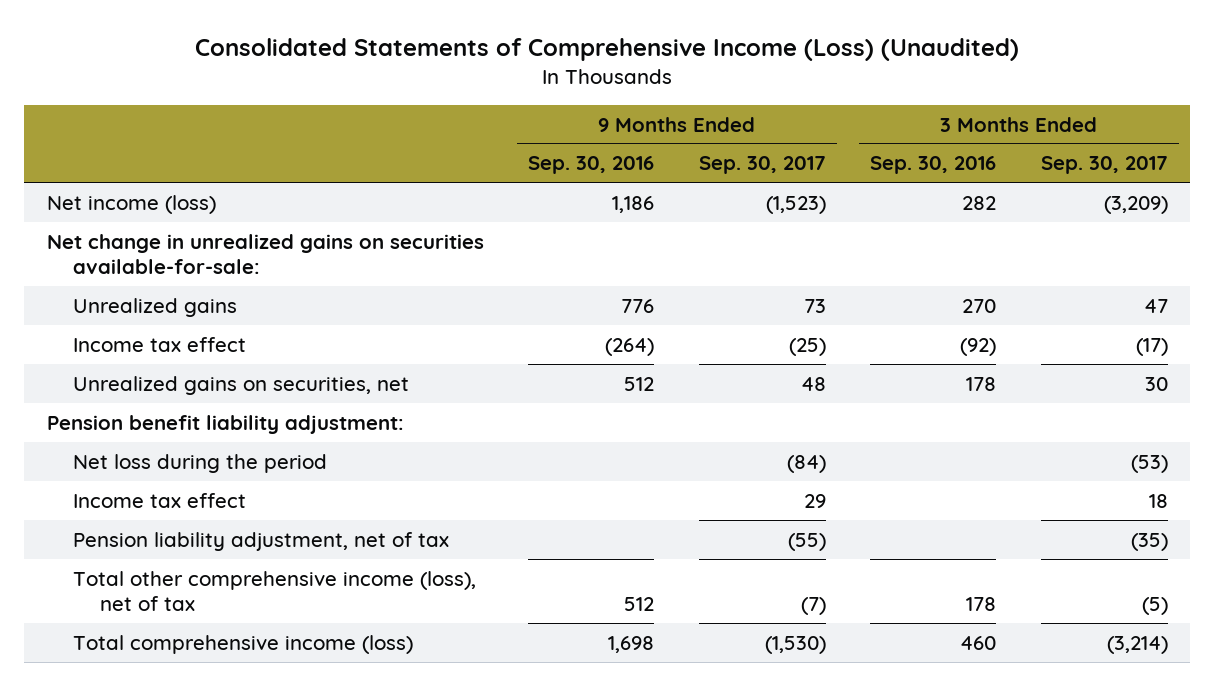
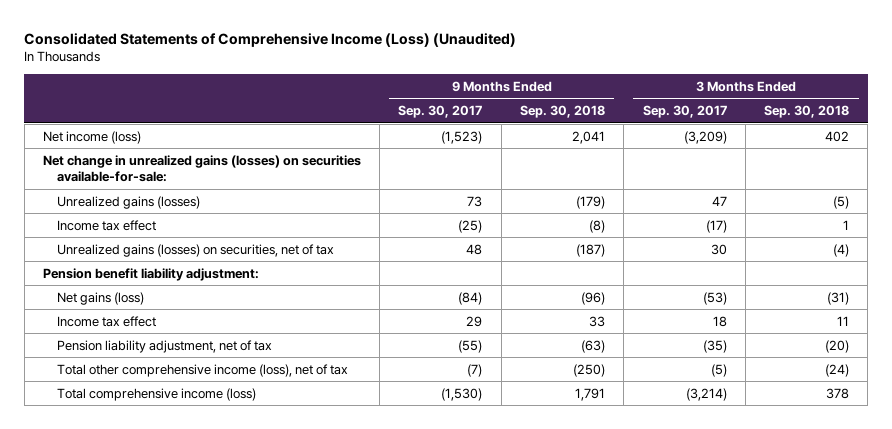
[528,156,655,175] Sep. 30, 2016 -> none
[870,156,997,175] Sep. 30, 2016 -> none
none -> [520,105,606,119] Sep. 30, 2018
none -> [764,105,850,119] Sep. 30, 2018
[46,233,484,274] Net change in unrealized gains on securities available-for-sale: -> [42,154,361,183] Net change in unrealized gains (losses) on securities available-for-sale:
[73,297,238,317] Unrealized gains -> [57,195,201,209] Unrealized gains (losses)
[73,375,410,395] Unrealized gains on securities, net -> [57,243,335,257] Unrealized gains (losses) on securities, net of tax
[73,453,328,473] Net loss during the period -> [57,291,145,305] Net gains (loss)

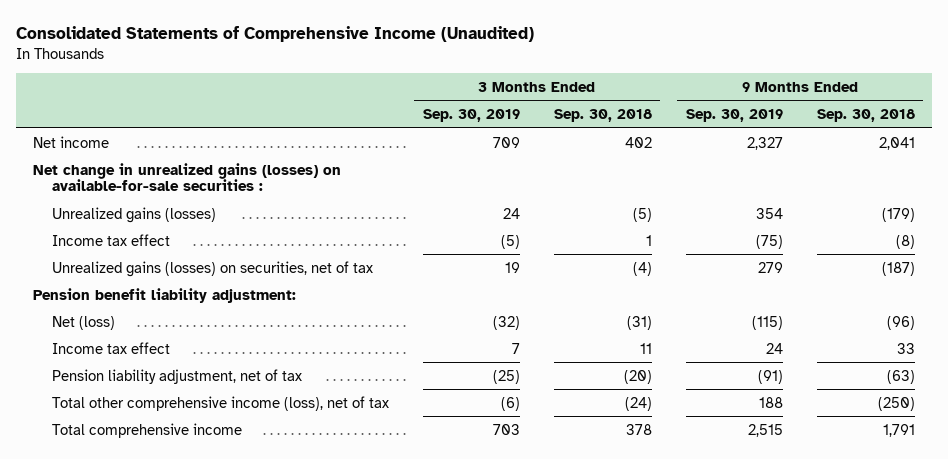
[24,33,517,48] Consolidated Statements of Comprehensive Income (Loss) (Unaudited) -> [16,26,535,43] Consolidated Statements of Comprehensive Income (Unaudited)
[398,105,483,119] Sep. 30, 2017 -> none
[642,105,727,119] Sep. 30, 2017 -> none
none -> [422,108,520,122] Sep. 30, 2019
none -> [685,108,783,122] Sep. 30, 2019
[42,130,141,144] Net income (loss) -> [33,135,110,148] Net income
[42,154,361,183] Net change in unrealized gains (losses) on securities available-for-sale: -> [33,162,342,192] Net change in unrealized gains (losses) on available-for-sale securities :
[57,291,145,305] Net gains (loss) -> [51,315,115,330] Net (loss)
[57,387,257,401] Total comprehensive income (loss) -> [51,422,242,438] Total comprehensive income

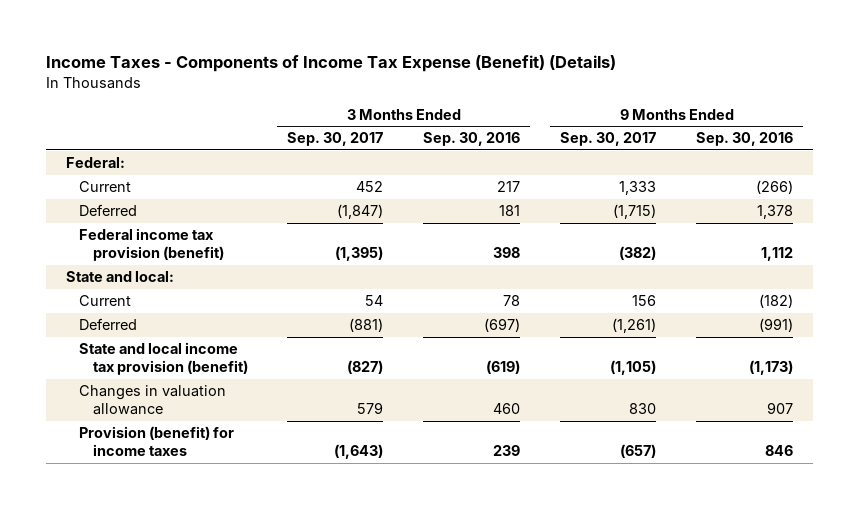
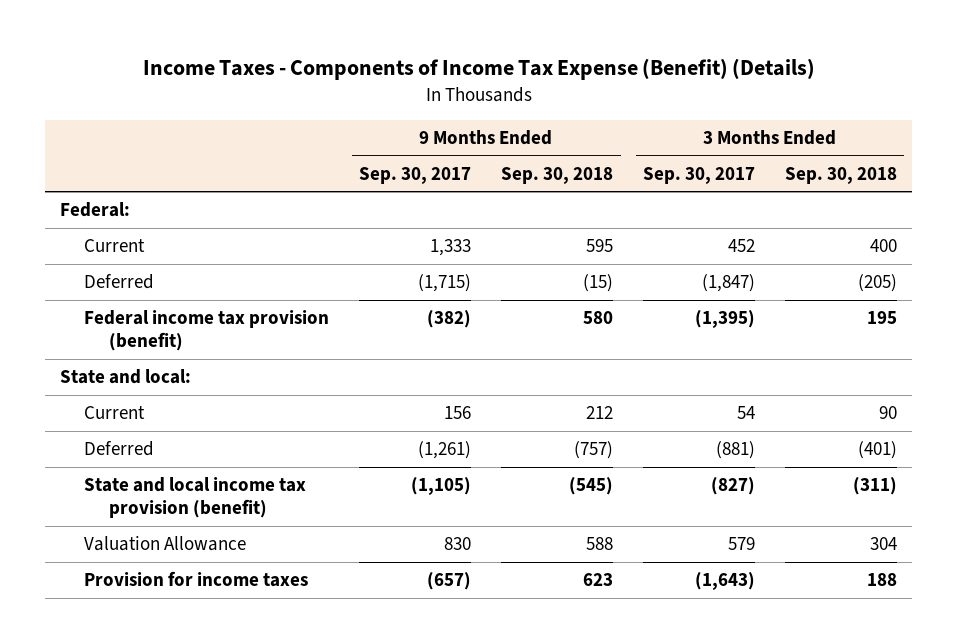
[423,132,521,147] Sep. 30, 2016 -> none
[696,132,794,147] Sep. 30, 2016 -> none
none -> [501,166,614,184] Sep. 30, 2018
none -> [784,166,897,184] Sep. 30, 2018
[79,385,227,416] Changes in valuation allowance -> [84,536,247,552] Valuation Allowance
[79,426,235,457] Provision (benefit) for income taxes -> [84,571,309,588] Provision for income taxes

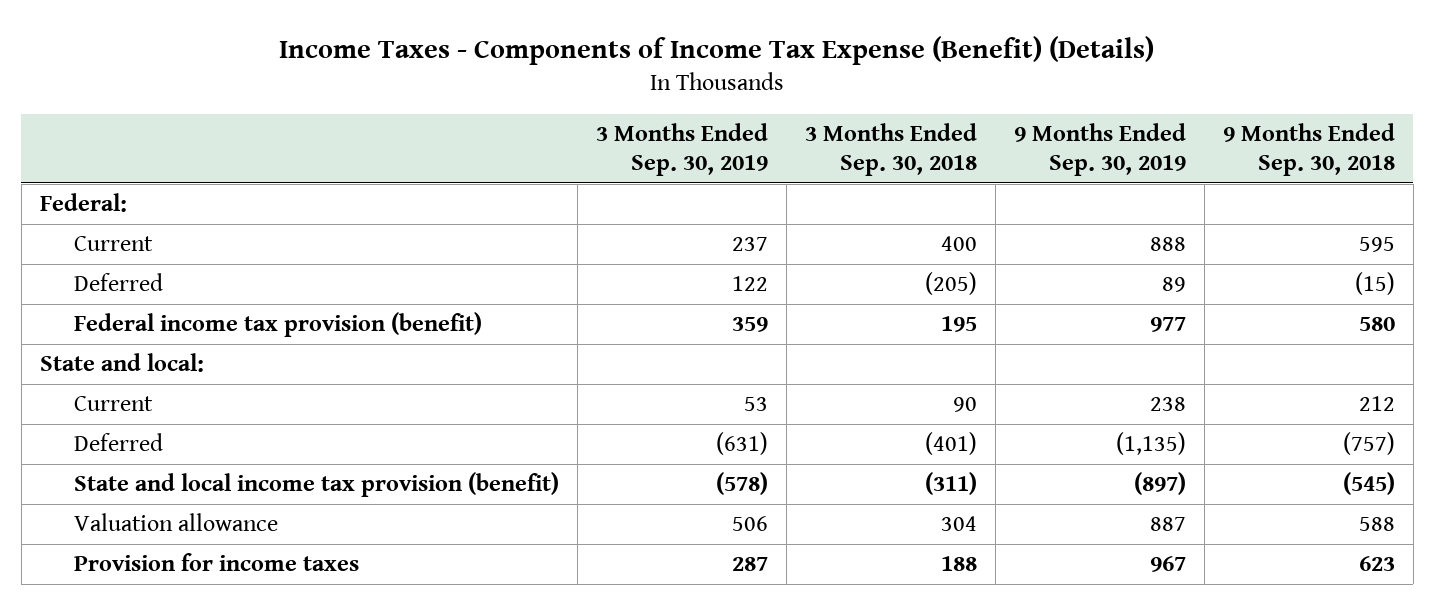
[359,166,472,184] Sep. 30, 2017 -> none
[643,166,756,184] Sep. 30, 2017 -> none
none -> [595,122,768,177] 3 Months Ended Sep. 30, 2019
none -> [1013,122,1186,177] 9 Months Ended Sep. 30, 2019
[84,536,247,552] Valuation Allowance -> [73,513,278,532] Valuation allowance

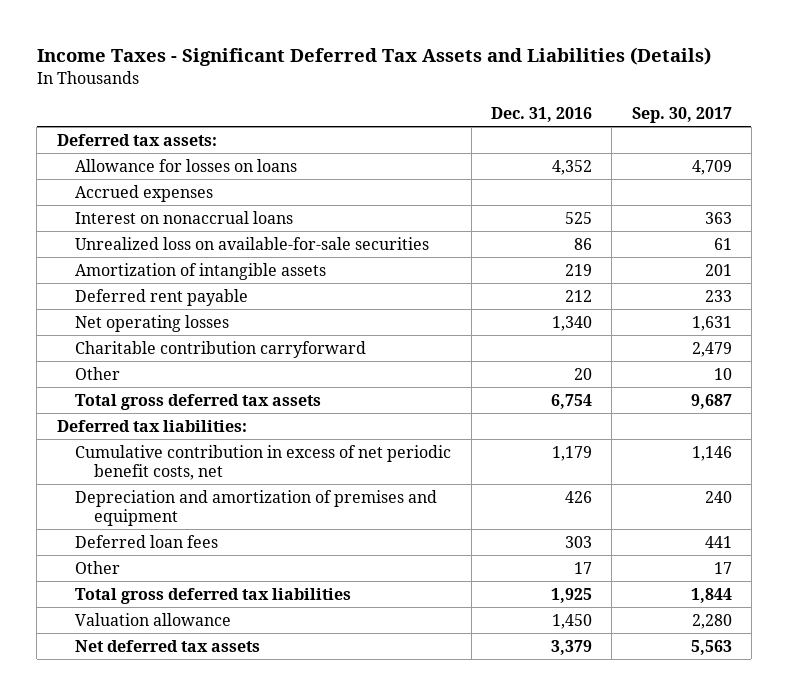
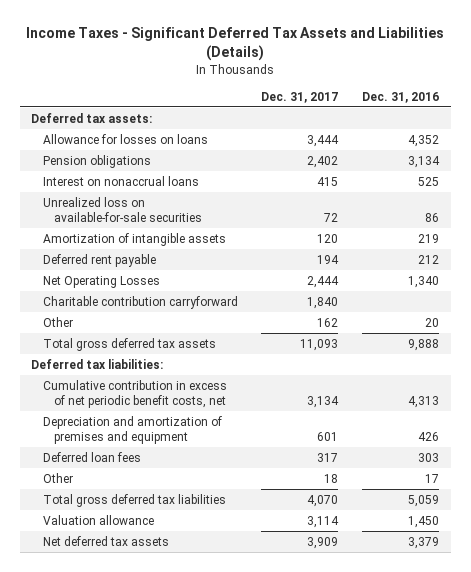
[631,107,732,124] Sep. 30, 2017 -> none
none -> [261,91,339,103] Dec. 31, 2017
[75,184,214,202] Accrued expenses -> none
none -> [42,154,151,168] Pension obligations
[75,314,230,332] Net operating losses -> [42,275,160,288] Net Operating Losses
[550,393,592,409] 6,754 -> [408,338,440,351] 9,888
[551,445,592,461] 1,179 -> [408,395,440,408] 4,313
[550,587,592,603] 1,925 -> [408,494,440,507] 5,059

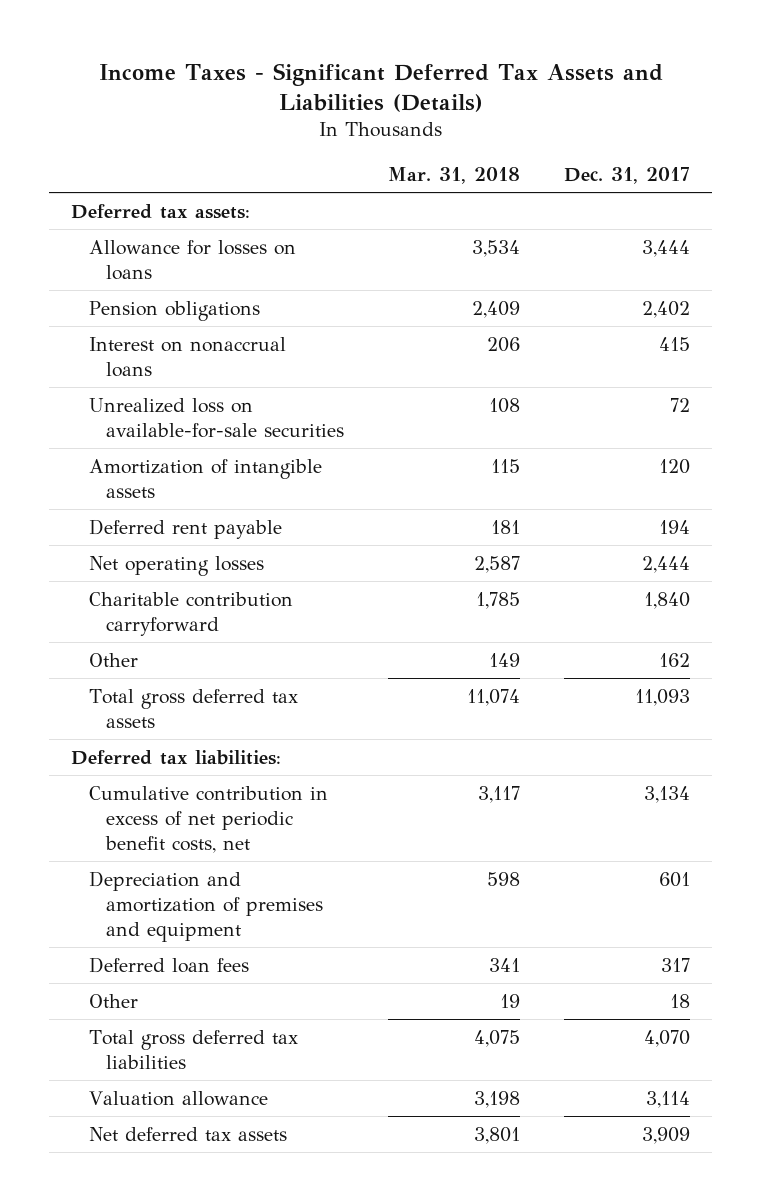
[362,91,440,103] Dec. 31, 2016 -> none
none -> [387,166,520,184] Mar. 31, 2018
[42,275,160,288] Net Operating Losses -> [88,555,264,576] Net operating losses

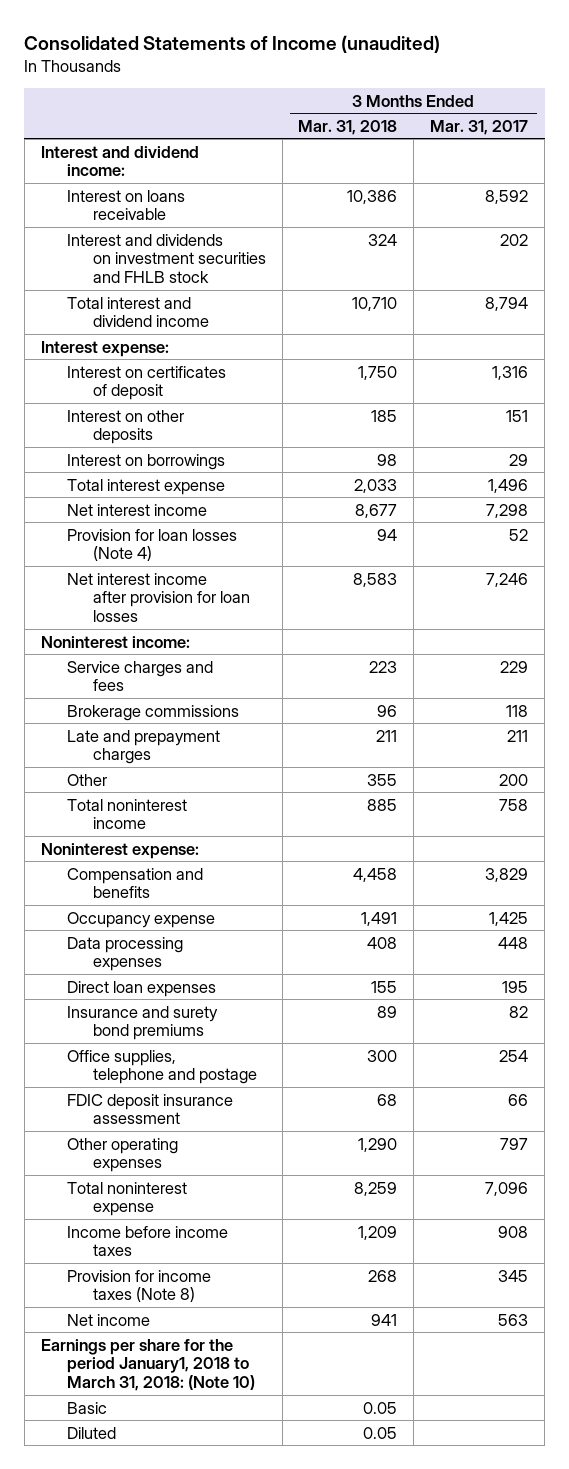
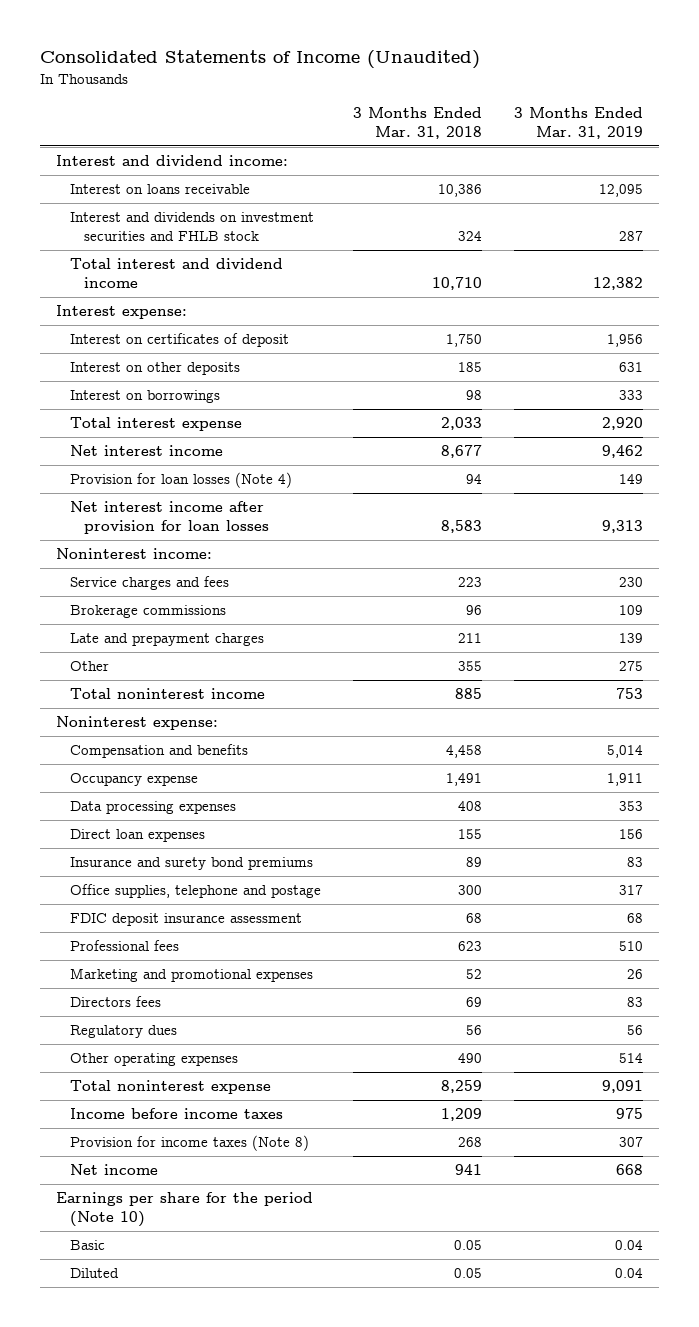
[24,34,441,53] Consolidated Statements of Income (unaudited) -> [40,50,481,70] Consolidated Statements of Income (Unaudited)
[430,119,529,135] Mar. 31, 2017 -> none
none -> [513,106,643,140] 3 Months Ended Mar. 31, 2019
none -> [69,939,179,951] Professional fees
none -> [69,967,313,982] Marketing and promotional expenses
none -> [69,995,161,1007] Directors fees
none -> [69,1024,177,1038] Regulatory dues
[358,1137,398,1152] 1,290 -> [457,1052,482,1063] 490
[40,1338,255,1392] Earnings per share for the period January1, 2018 to March 31, 2018: (Note 10) -> [56,1191,314,1228] Earnings per share for the period (Note 10)

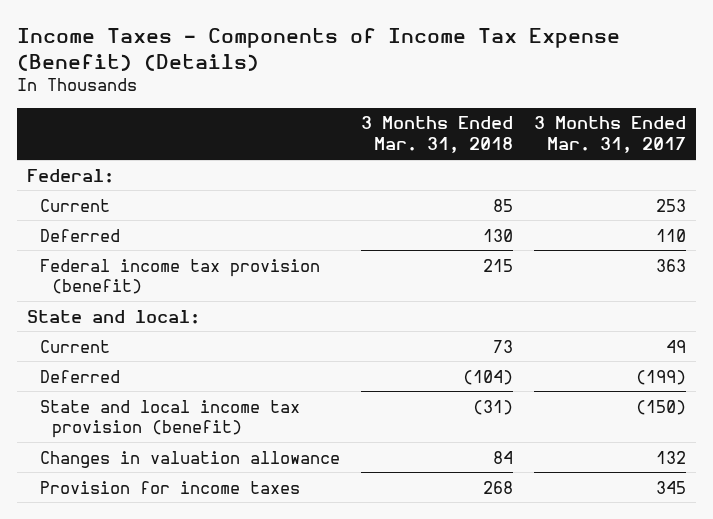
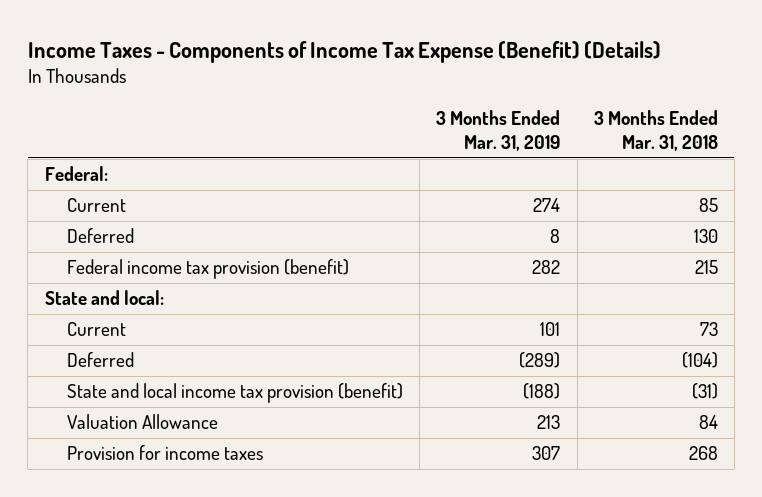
[533,116,686,154] 3 Months Ended Mar. 31, 2017 -> none
none -> [436,109,561,152] 3 Months Ended Mar. 31, 2019
[39,450,340,468] Changes in valuation allowance -> [67,414,219,430] Valuation Allowance

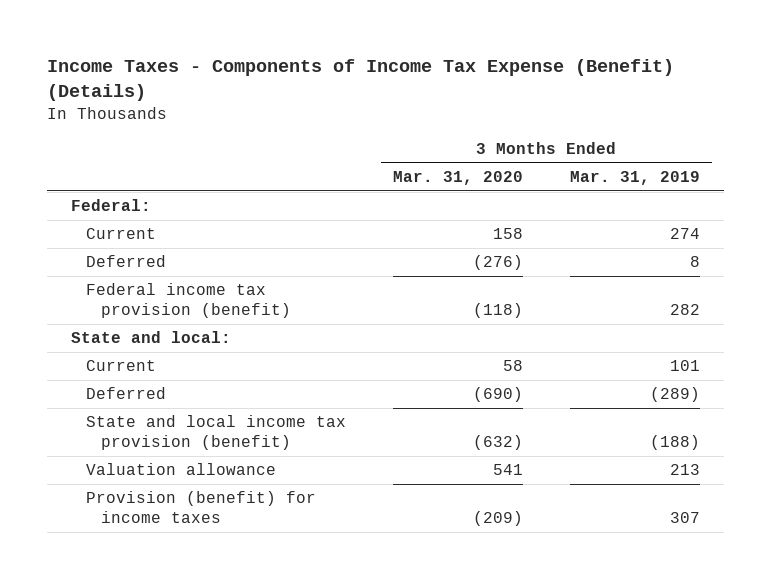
[593,109,718,152] 3 Months Ended Mar. 31, 2018 -> none
none -> [392,171,523,186] Mar. 31, 2020
[67,414,219,430] Valuation Allowance -> [85,463,276,476] Valuation allowance
[67,445,264,461] Provision for income taxes -> [85,491,316,524] Provision (benefit) for income taxes

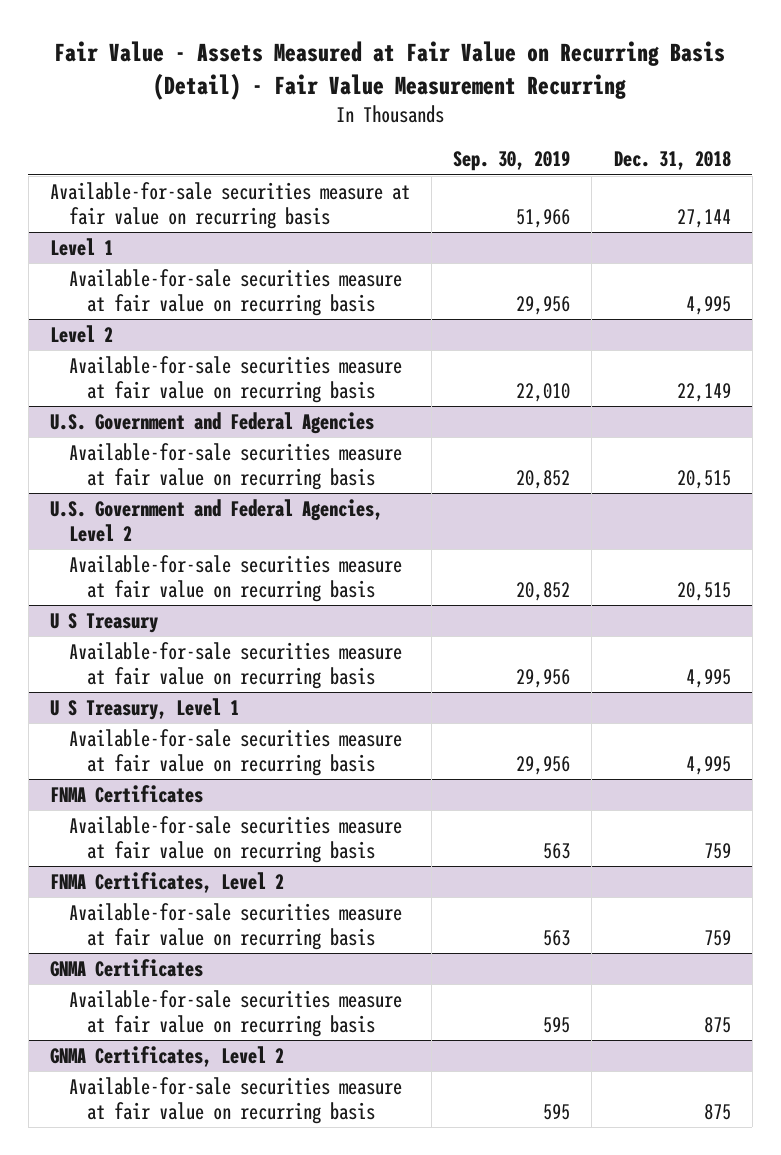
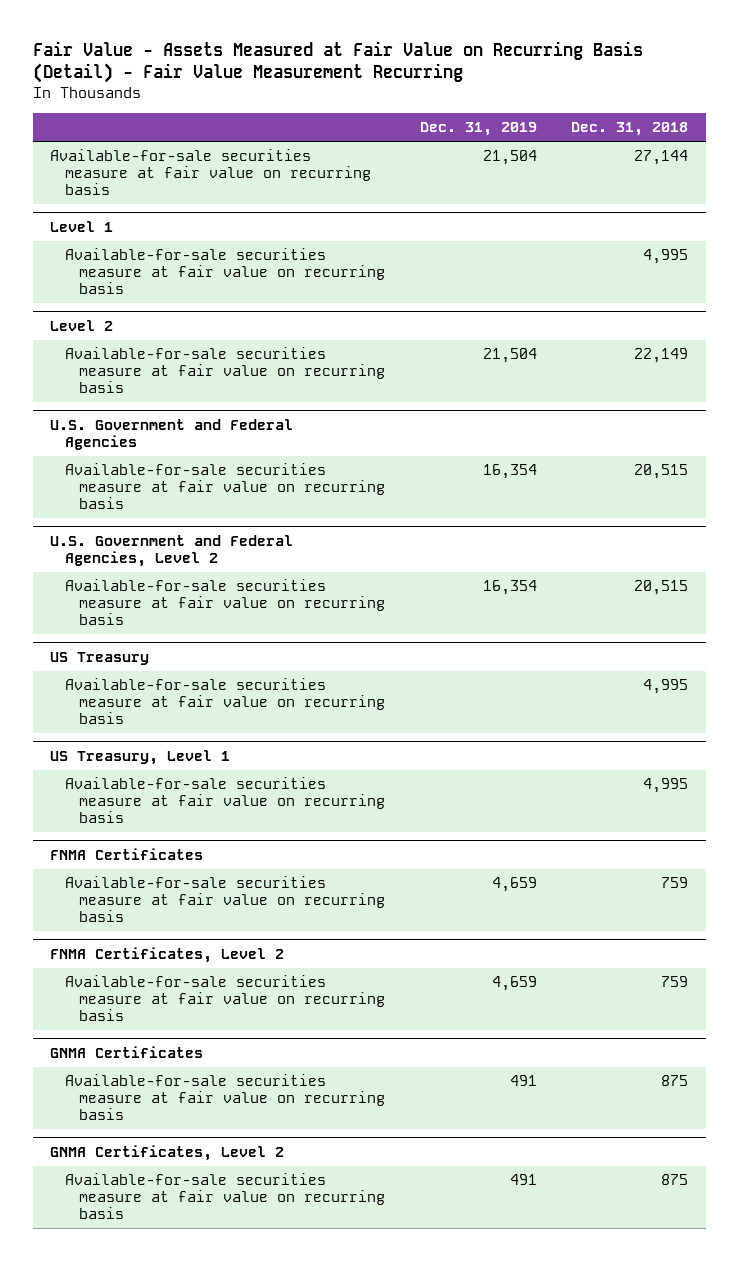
[453,151,571,172] Sep. 30, 2019 -> none
none -> [419,122,537,137] Dec. 31, 2019
[50,612,159,633] U S Treasury -> [50,651,150,665] US Treasury
[50,697,240,720] U S Treasury, Level 1 -> [50,749,231,765] US Treasury, Level 1

